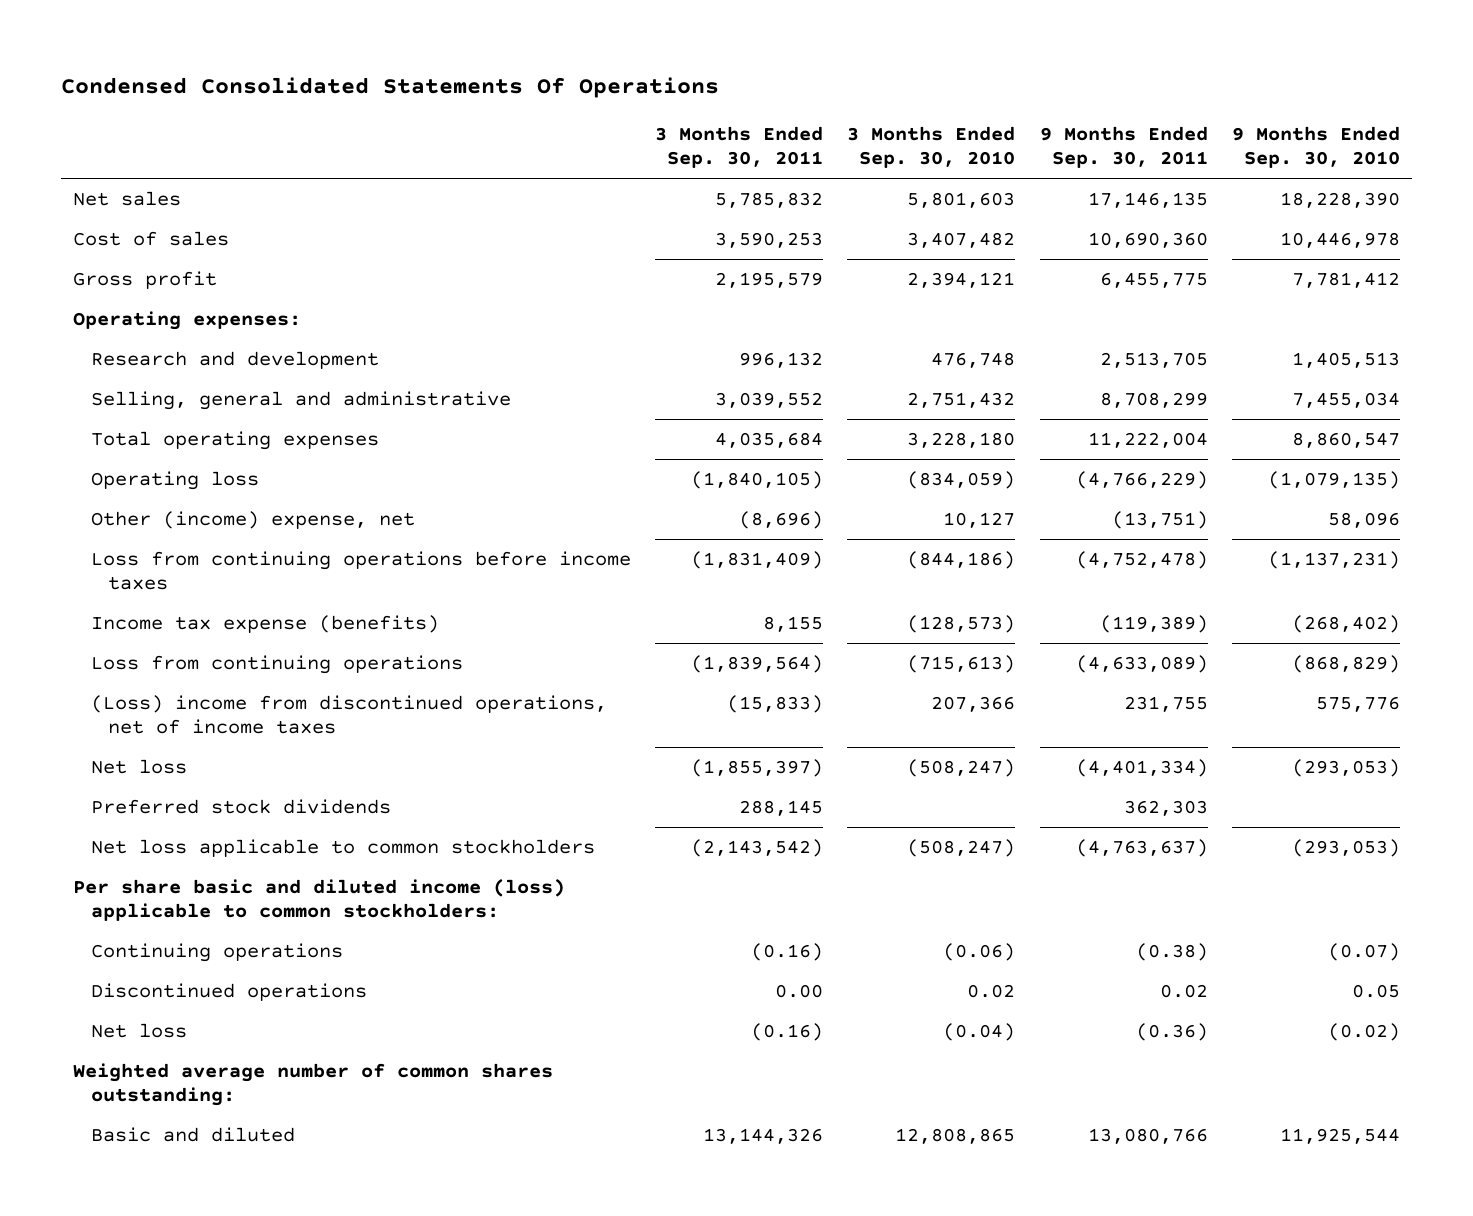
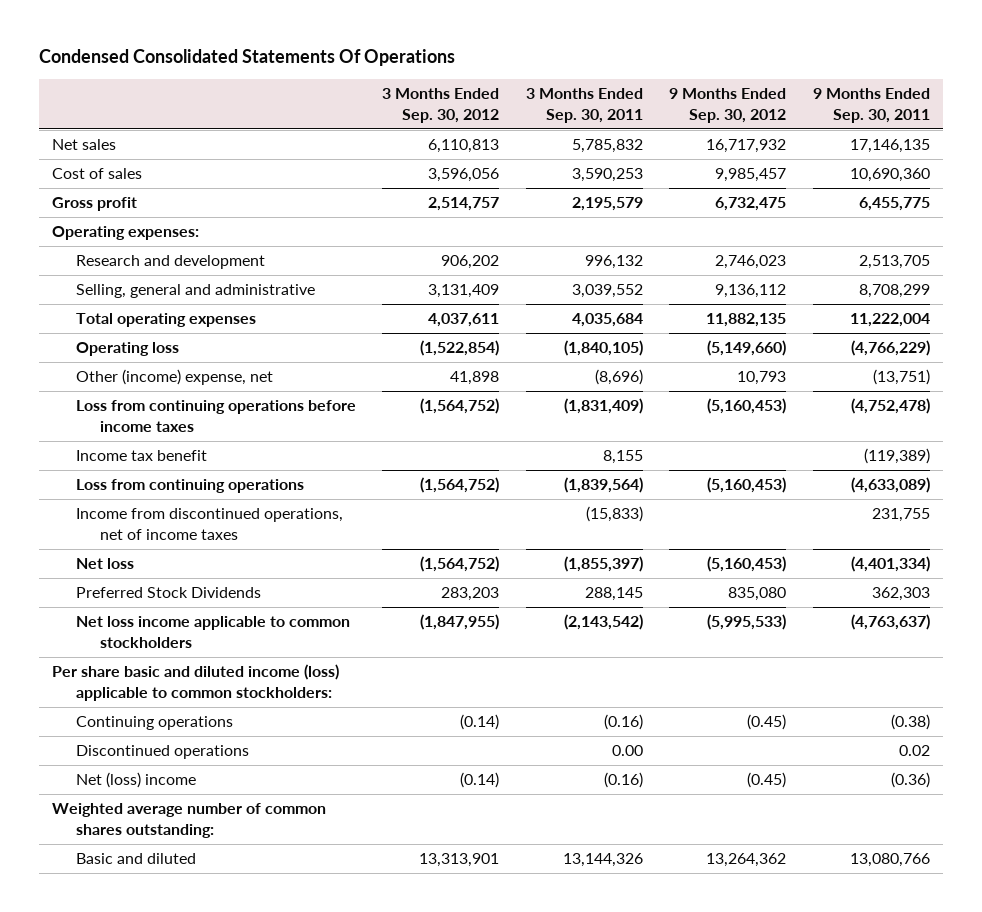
[847,126,1016,169] 3 Months Ended Sep. 30, 2010 -> none
[1231,126,1400,169] 9 Months Ended Sep. 30, 2010 -> none
none -> [382,88,500,123] 3 Months Ended Sep. 30, 2012
none -> [669,88,787,123] 9 Months Ended Sep. 30, 2012
[90,615,439,634] Income tax expense (benefits) -> [75,450,207,462] Income tax benefit
[90,695,607,735] (Loss) income from discontinued operations, net of income taxes -> [75,508,343,540] Income from discontinued operations, net of income taxes
[90,799,391,815] Preferred stock dividends -> [75,587,261,599] Preferred Stock Dividends
[90,839,595,858] Net loss applicable to common stockholders -> [75,616,350,648] Net loss income applicable to common stockholders
[90,1023,187,1039] Net loss -> [75,772,196,789] Net (loss) income

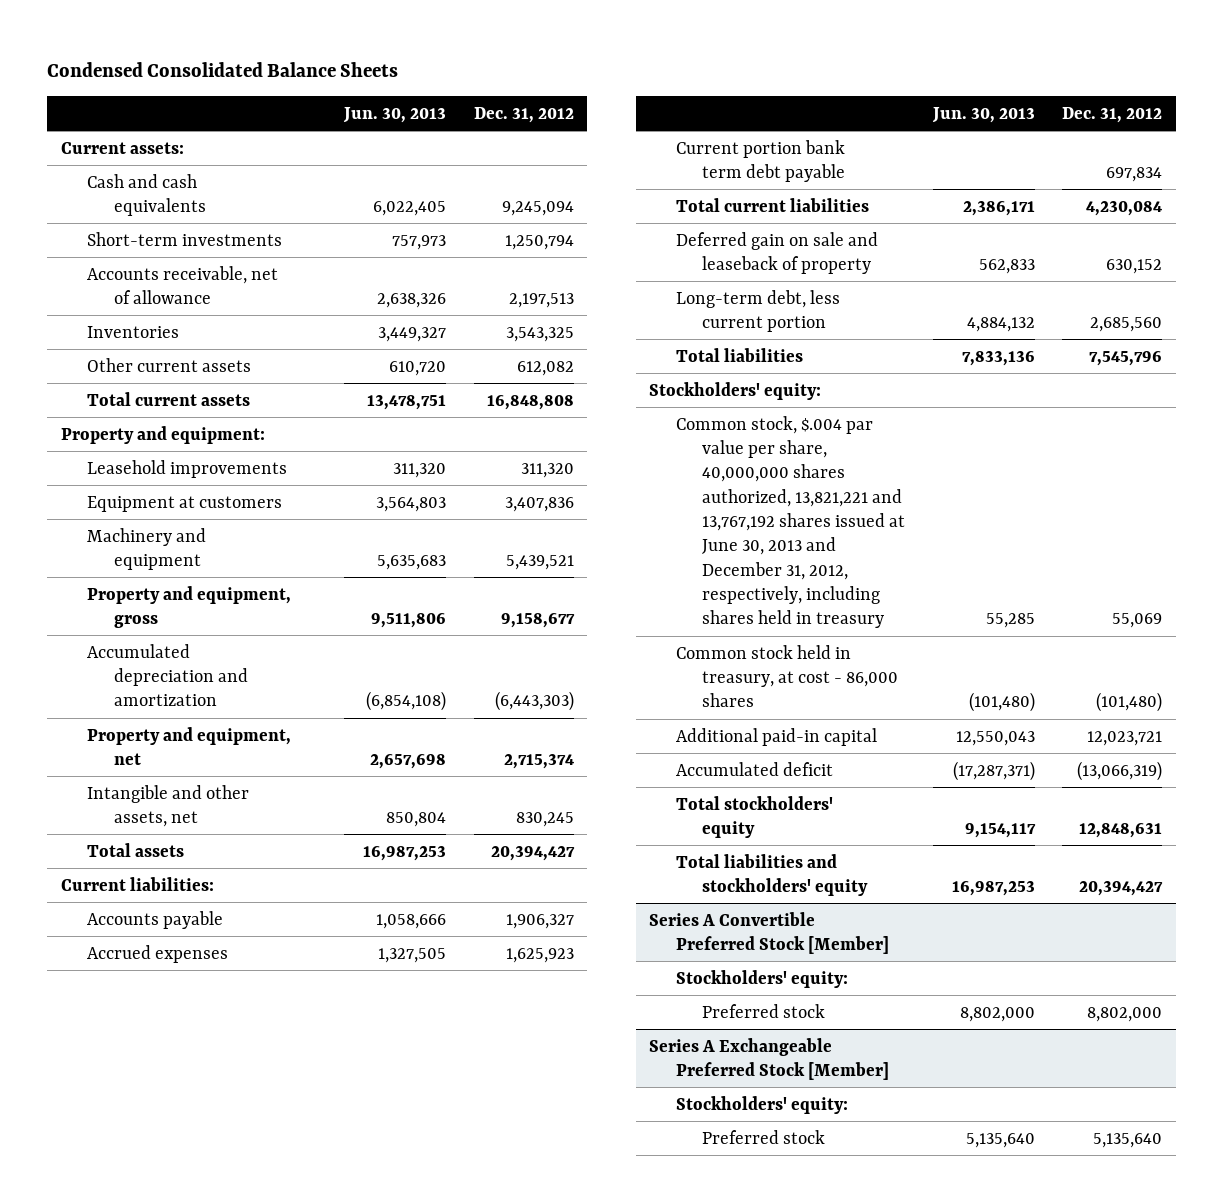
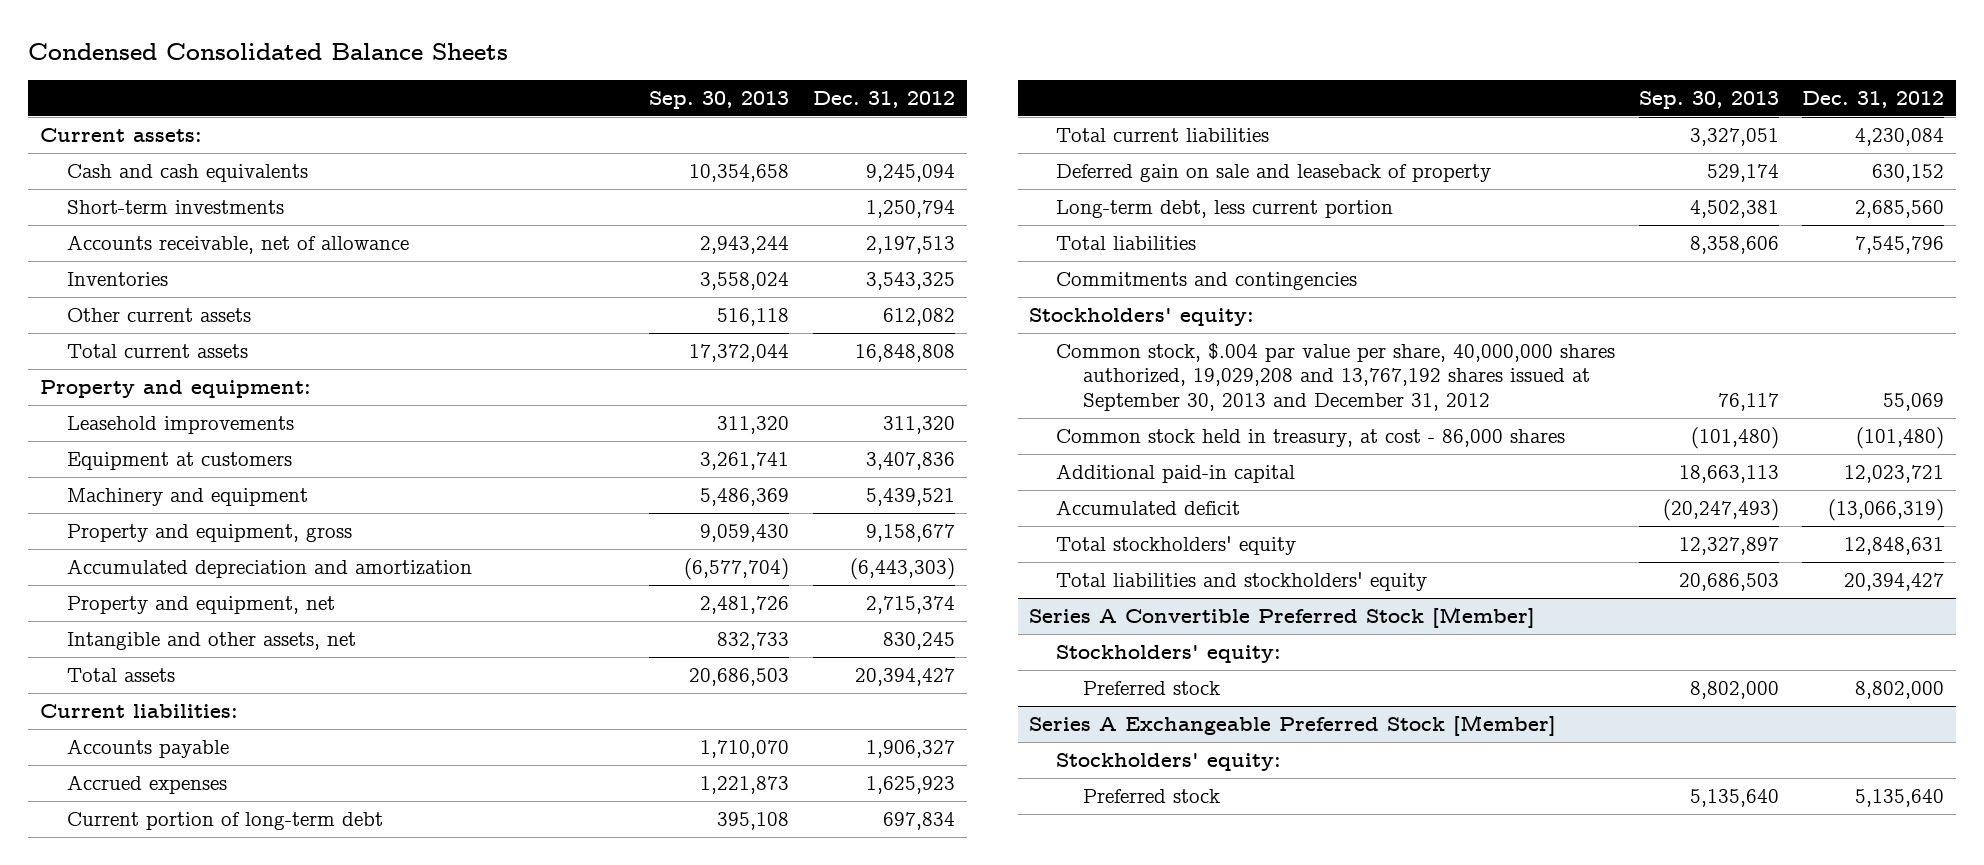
[343,106,447,123] Jun. 30, 2013 -> none
none -> [649,90,790,109] Sep. 30, 2013
[675,139,846,182] Current portion bank term debt payable -> [66,812,383,831] Current portion of long-term debt
none -> [1056,272,1358,291] Commitments and contingencies
[675,415,906,629] Common stock, $.004 par value per share, 40,000,000 shares authorized, 13,821,221 and 13,767,192 shares issued at June 30, 2013 and December 31, 2012, respectively, including shares held in treasury -> [1056,343,1616,411] Common stock, $.004 par value per share, 40,000,000 shares authorized, 19,029,208 and 13,767,192 shares issued at September 30, 2013 and December 31, 2012

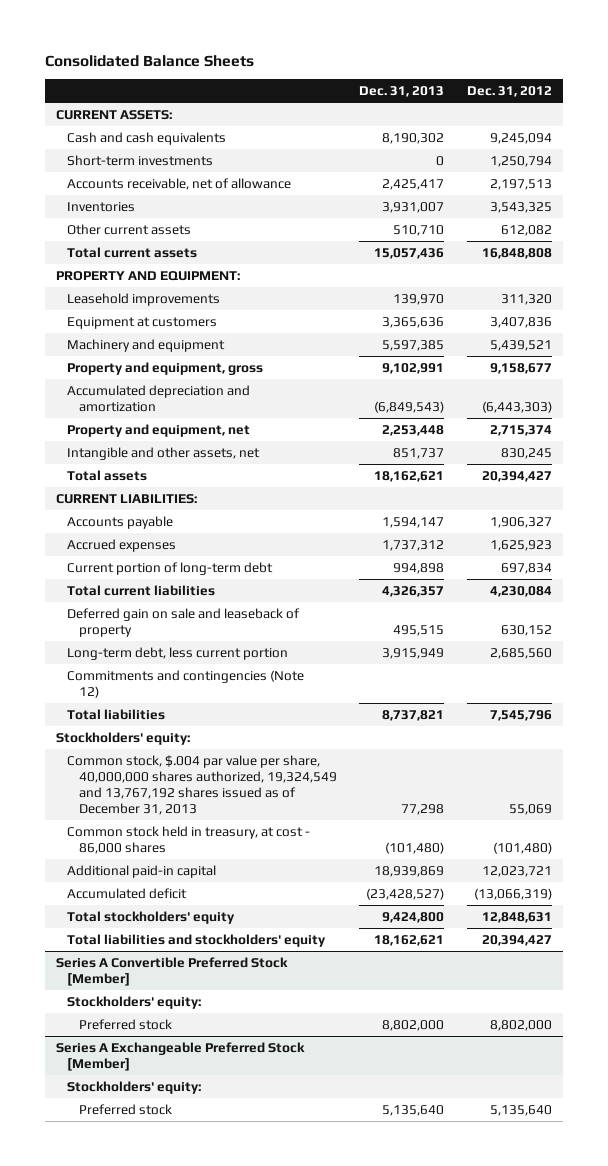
[28,42,509,60] Condensed Consolidated Balance Sheets -> [44,54,254,67] Consolidated Balance Sheets
[649,90,790,109] Sep. 30, 2013 -> none
none -> [359,86,445,98] Dec. 31, 2013
[40,128,203,143] Current assets: -> [56,109,173,120] CURRENT ASSETS:
[40,380,312,399] Property and equipment: -> [56,270,241,281] PROPERTY AND EQUIPMENT:
[40,704,239,719] Current liabilities: -> [56,493,198,504] CURRENT LIABILITIES:
none -> [67,669,305,698] Commitments and contingencies (Note 12)
[1056,272,1358,291] Commitments and contingencies -> none
[1056,343,1616,411] Common stock, $.004 par value per share, 40,000,000 shares authorized, 19,029,208 and 13,767,192 shares issued at September 30, 2013 and December 31, 2012 -> [67,754,337,815] Common stock, $.004 par value per share, 40,000,000 shares authorized, 19,324,549 and 13,767,192 shares issued as of December 31, 2013

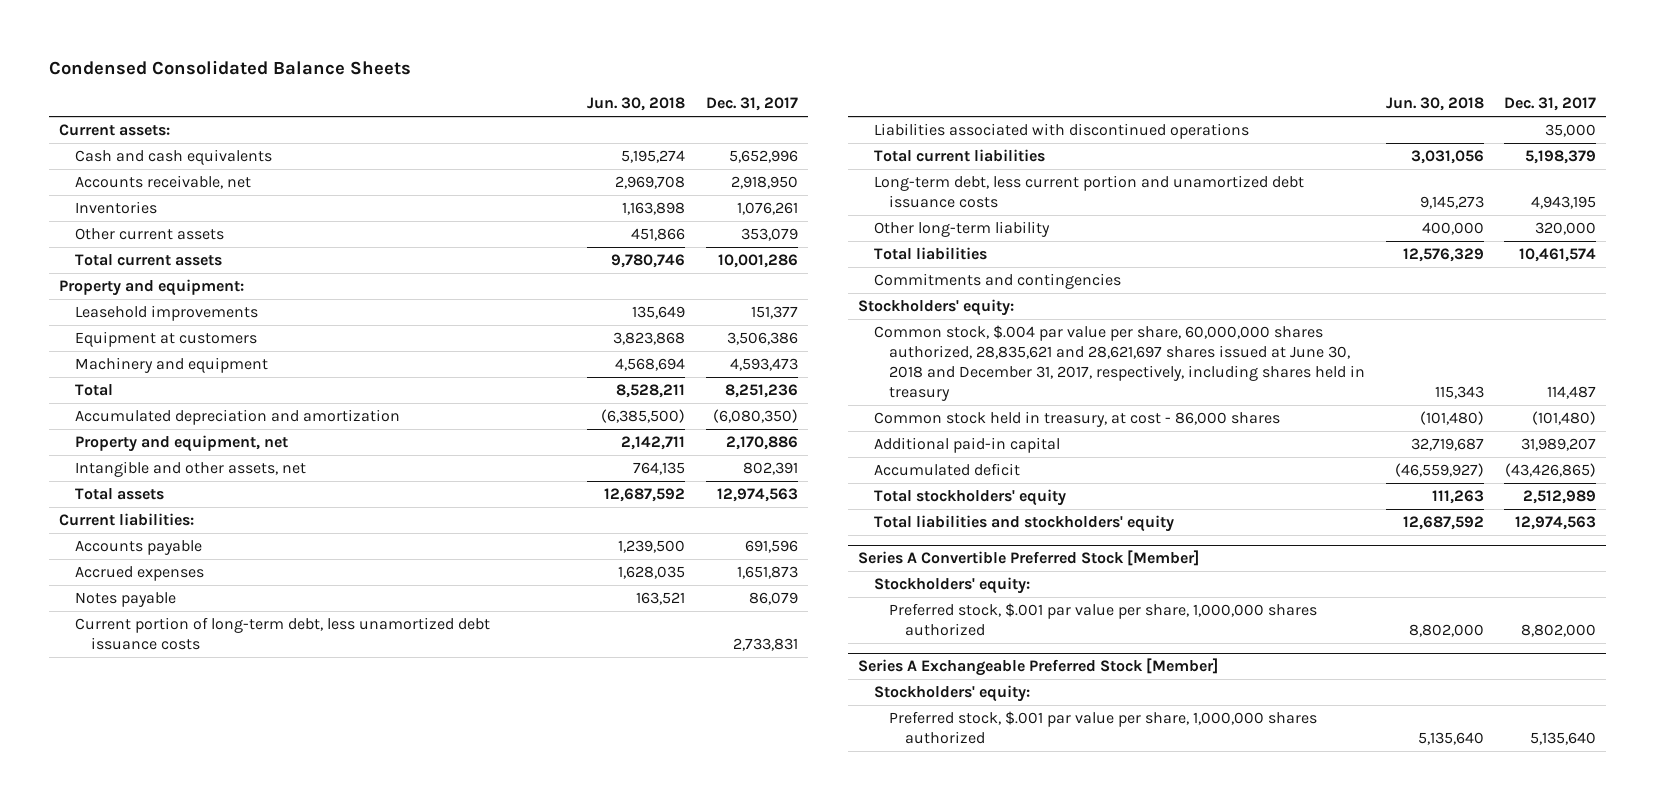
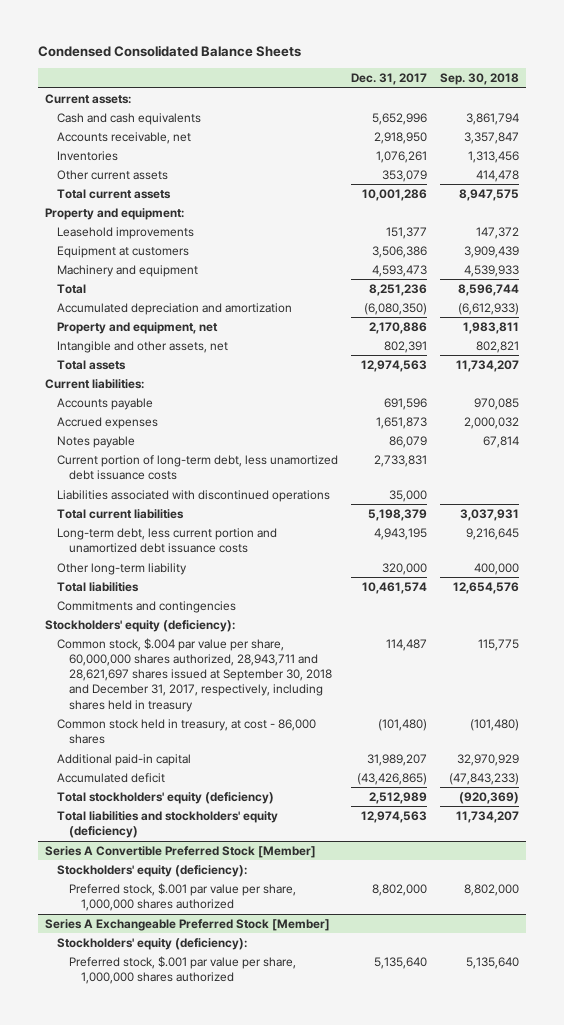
[587,97,686,112] Jun. 30, 2018 -> none
none -> [440,73,520,86] Sep. 30, 2018
[858,299,1015,317] Stockholders' equity: -> [44,619,235,632] Stockholders' equity (deficiency):
[873,325,1366,402] Common stock, $.004 par value per share, 60,000,000 shares authorized, 28,835,621 and 28,621,697 shares issued at June 30, 2018 and December 31, 2017, respectively, including shares held in treasury -> [56,637,332,712] Common stock, $.004 par value per share, 60,000,000 shares authorized, 28,943,711 and 28,621,697 shares issued at September 30, 2018 and December 31, 2017, respectively, including shares held in treasury
[873,489,1066,507] Total stockholders' equity -> [56,791,274,804] Total stockholders' equity (deficiency)
[873,515,1174,533] Total liabilities and stockholders' equity -> [56,810,278,839] Total liabilities and stockholders' equity (deficiency)
[873,577,1030,595] Stockholders' equity: -> [56,864,247,877] Stockholders' equity (deficiency):
[873,685,1030,703] Stockholders' equity: -> [56,937,247,950] Stockholders' equity (deficiency):

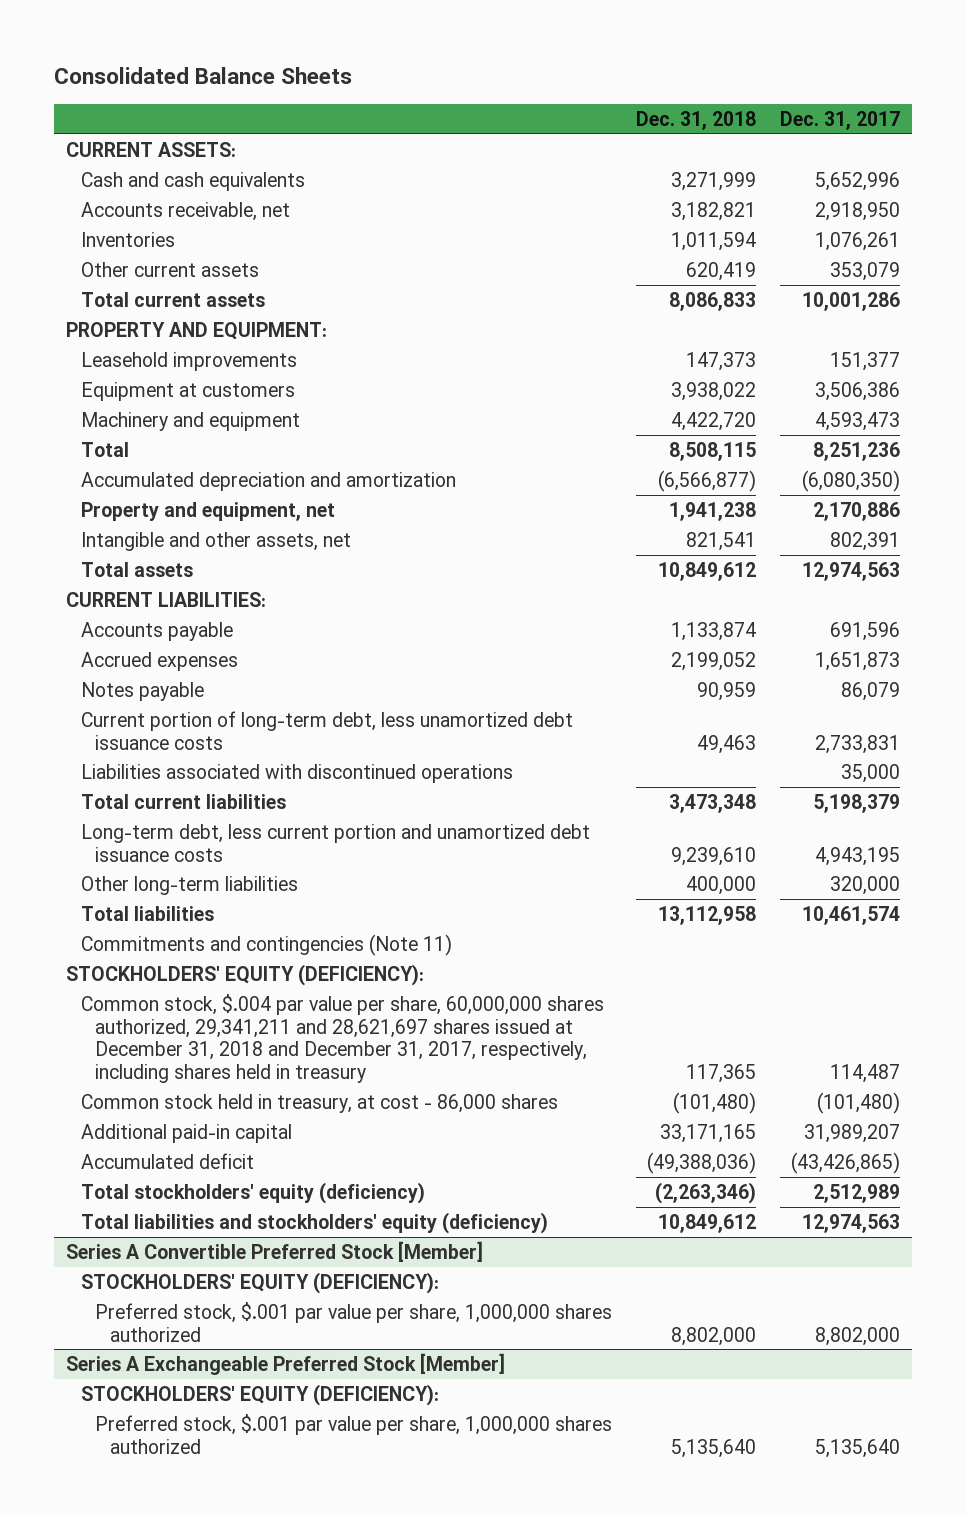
[37,45,301,58] Condensed Consolidated Balance Sheets -> [54,67,353,85] Consolidated Balance Sheets
[440,73,520,86] Sep. 30, 2018 -> none
none -> [636,110,757,130] Dec. 31, 2018
[44,93,131,104] Current assets: -> [66,141,237,157] CURRENT ASSETS:
[44,207,184,220] Property and equipment: -> [66,321,328,340] PROPERTY AND EQUIPMENT:
[44,378,144,389] Current liabilities: -> [66,591,267,607] CURRENT LIABILITIES:
[56,562,187,575] Other long-term liability -> [80,875,298,895] Other long-term liabilities
[56,600,236,613] Commitments and contingencies -> [80,933,452,956] Commitments and contingencies (Note 11)
[44,619,235,632] Stockholders' equity (deficiency): -> [66,963,425,986] STOCKHOLDERS' EQUITY (DEFICIENCY):
[56,637,332,712] Common stock, $.004 par value per share, 60,000,000 shares authorized, 28,943,711 and 28,621,697 shares issued at September 30, 2018 and December 31, 2017, respectively, including shares held in treasury -> [80,993,604,1084] Common stock, $.004 par value per share, 60,000,000 shares authorized, 29,341,211 and 28,621,697 shares issued at December 31, 2018 and December 31, 2017, respectively, including shares held in treasury
[56,864,247,877] Stockholders' equity (deficiency): -> [80,1271,439,1294] STOCKHOLDERS' EQUITY (DEFICIENCY):
[56,937,247,950] Stockholders' equity (deficiency): -> [80,1383,439,1406] STOCKHOLDERS' EQUITY (DEFICIENCY):

